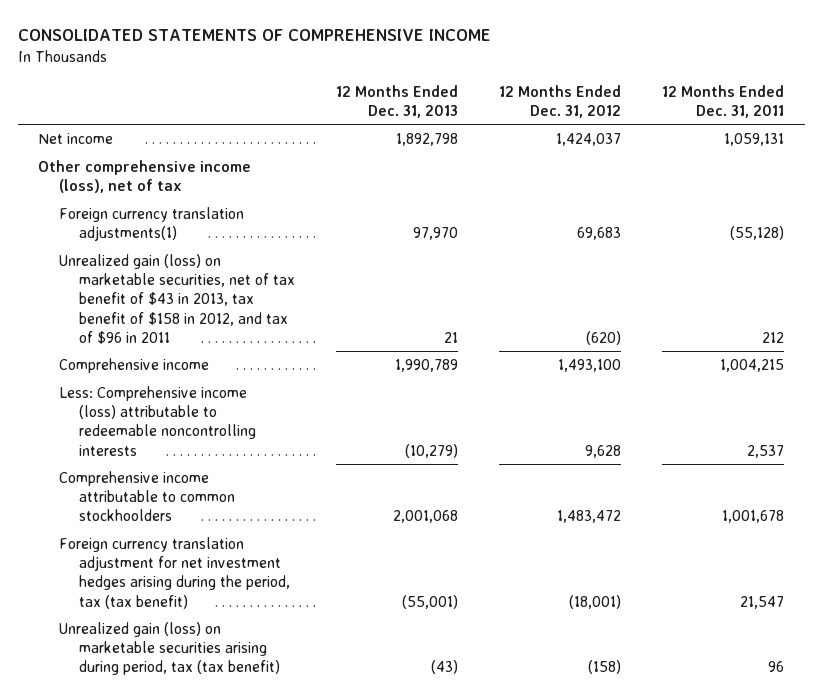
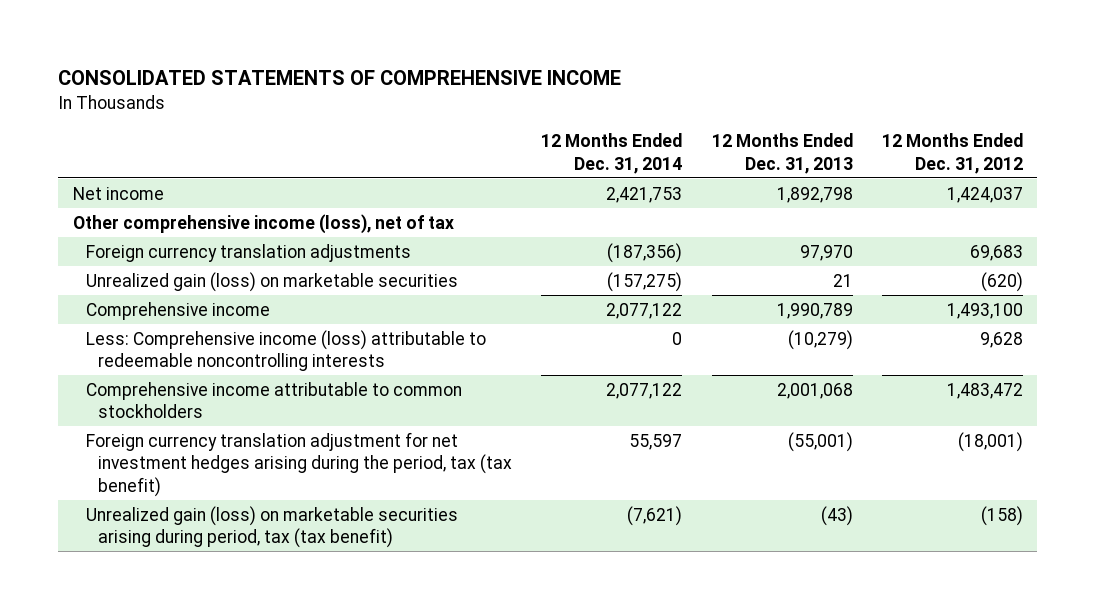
[662,84,785,118] 12 Months Ended Dec. 31, 2011 -> none
none -> [541,133,683,174] 12 Months Ended Dec. 31, 2014
[58,207,244,242] Foreign currency translation adjustments(1) -> [85,243,411,262] Foreign currency translation adjustments
[58,254,296,344] Unrealized gain (loss) on marketable securities, net of tax benefit of $43 in 2013, tax benefit of $158 in 2012, and tax of $96 in 2011 -> [85,271,458,292] Unrealized gain (loss) on marketable securities
[58,471,236,522] Comprehensive income attributable to common stockhoolders -> [85,381,462,419] Comprehensive income attributable to common stockholders

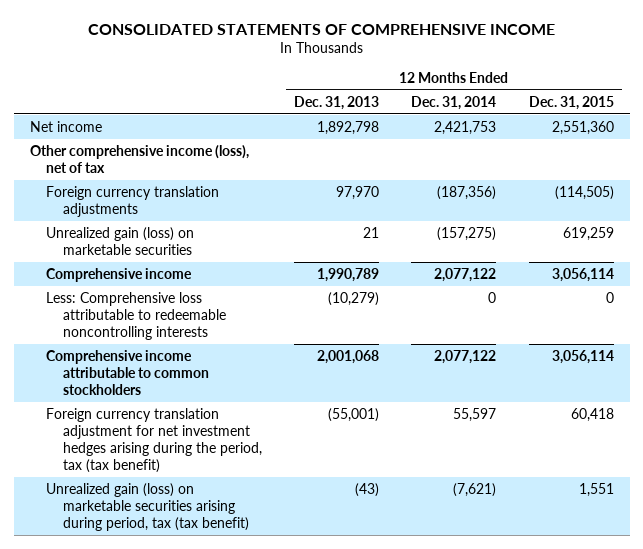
[881,133,1023,174] 12 Months Ended Dec. 31, 2012 -> none
none -> [528,95,614,110] Dec. 31, 2015
[85,329,486,372] Less: Comprehensive income (loss) attributable to redeemable noncontrolling interests -> [46,291,227,341] Less: Comprehensive loss attributable to redeemable noncontrolling interests

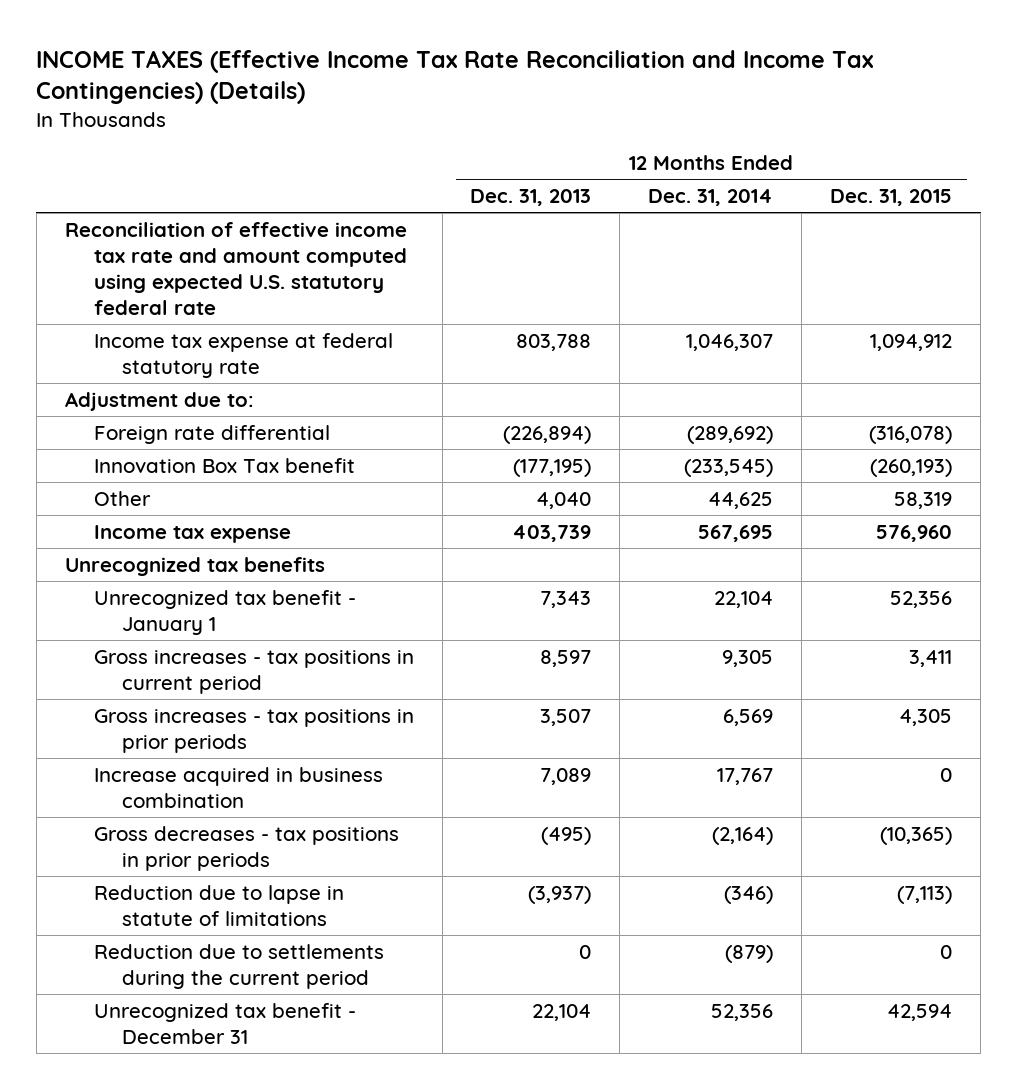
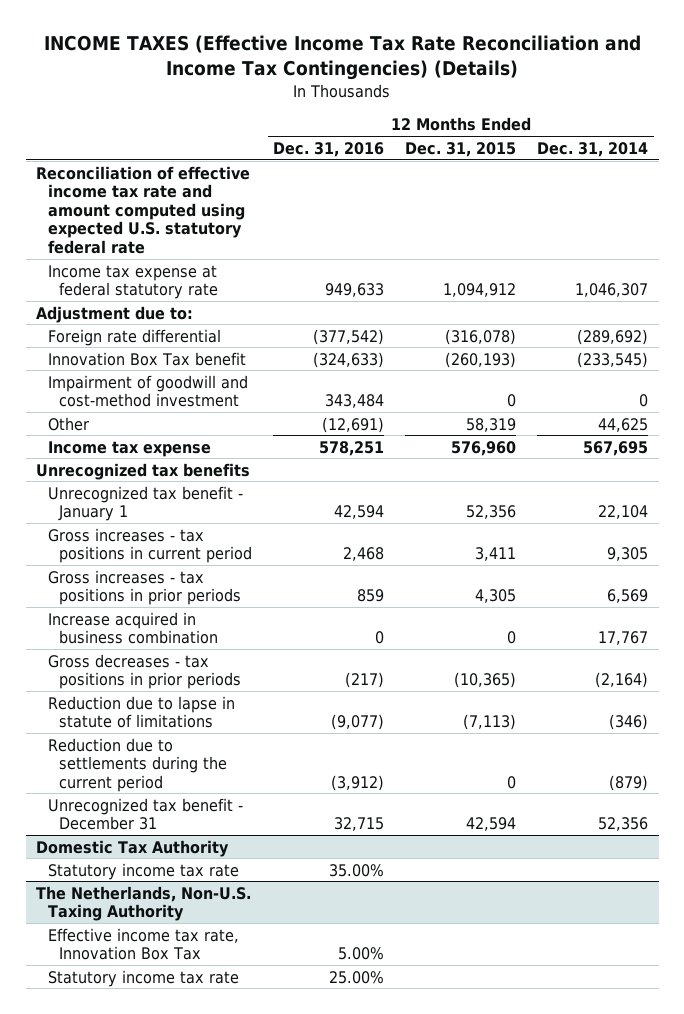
[470,189,592,207] Dec. 31, 2013 -> none
none -> [273,141,385,157] Dec. 31, 2016
none -> [47,374,248,408] Impairment of goodwill and cost-method investment
none -> [36,839,230,857] Domestic Tax Authority
none -> [47,862,239,880] Statutory income tax rate
none -> [36,885,252,922] The Netherlands, Non-U.S. Taxing Authority
none -> [47,927,239,961] Effective income tax rate, Innovation Box Tax
none -> [47,969,239,987] Statutory income tax rate

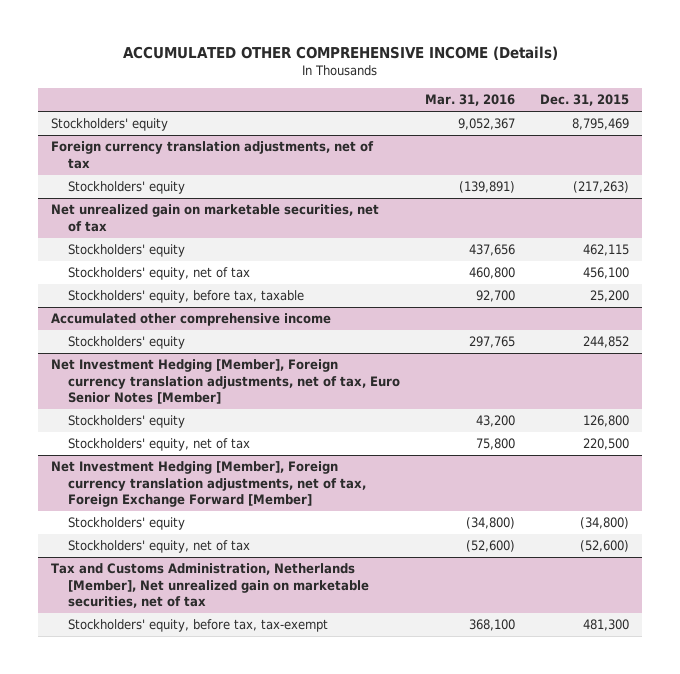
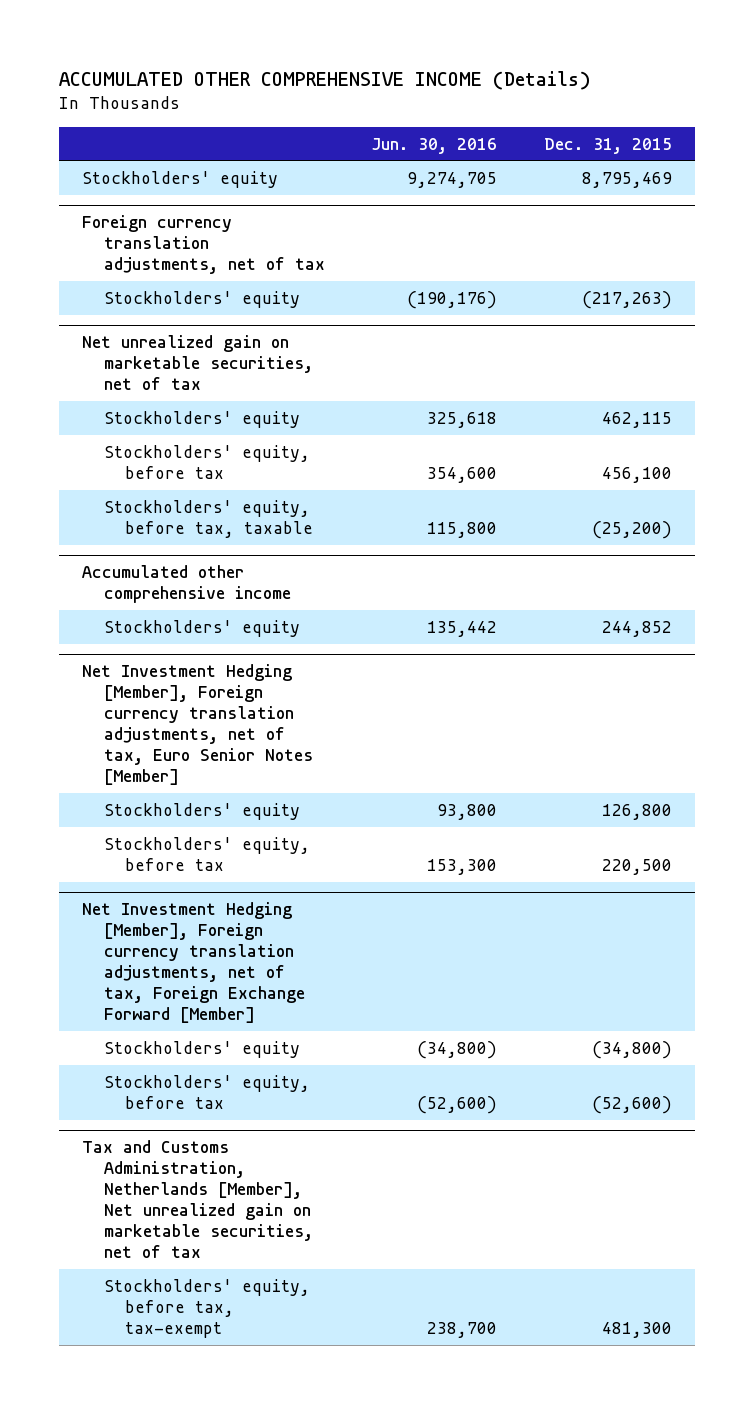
[424,94,515,107] Mar. 31, 2016 -> none
none -> [371,137,498,154] Jun. 30, 2016
[67,267,250,281] Stockholders' equity, net of tax -> [103,444,310,479] Stockholders' equity, before tax
[590,290,630,303] 25,200 -> [591,520,672,539] (25,200)
[67,438,250,452] Stockholders' equity, net of tax -> [103,836,310,871] Stockholders' equity, before tax
[67,540,250,554] Stockholders' equity, net of tax -> [103,1074,310,1109] Stockholders' equity, before tax

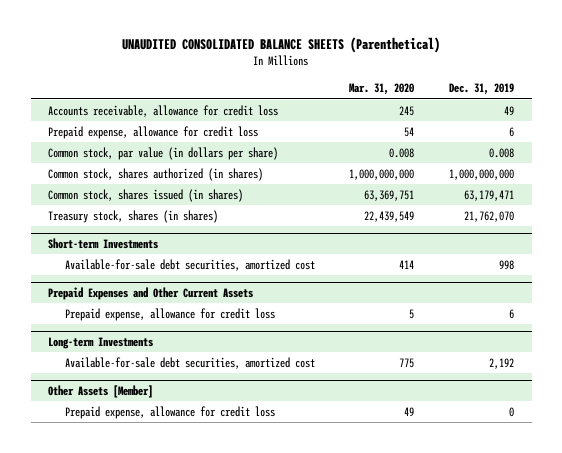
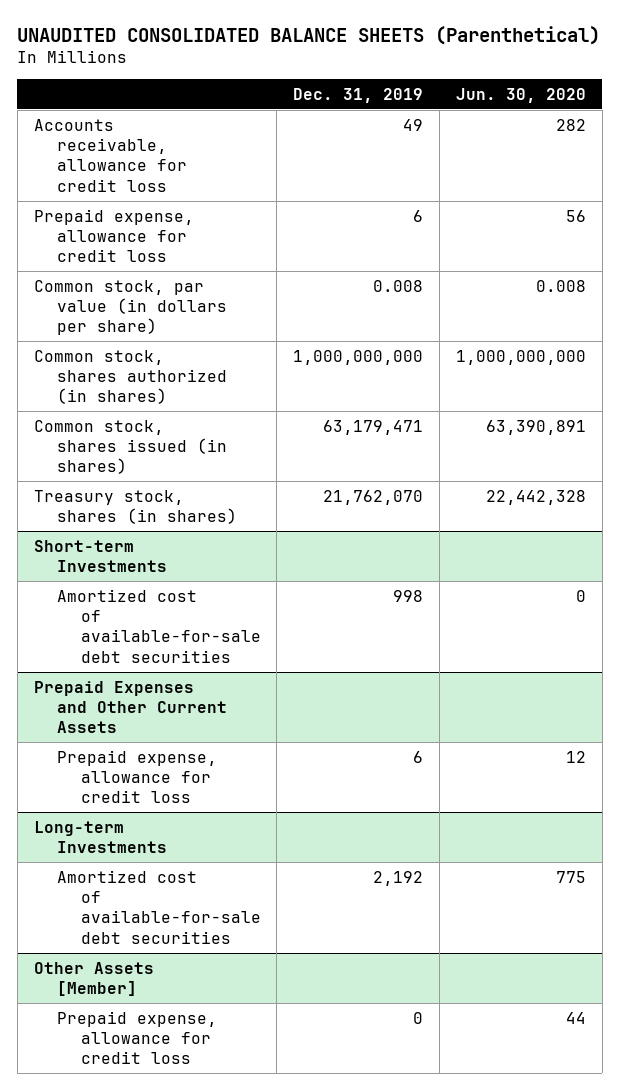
[349,83,415,96] Mar. 31, 2020 -> none
none -> [455,87,586,103] Jun. 30, 2020
[64,258,315,271] Available-for-sale debt securities, amortized cost -> [57,588,261,663] Amortized cost of available-for-sale debt securities
[64,356,315,369] Available-for-sale debt securities, amortized cost -> [57,869,261,944] Amortized cost of available-for-sale debt securities

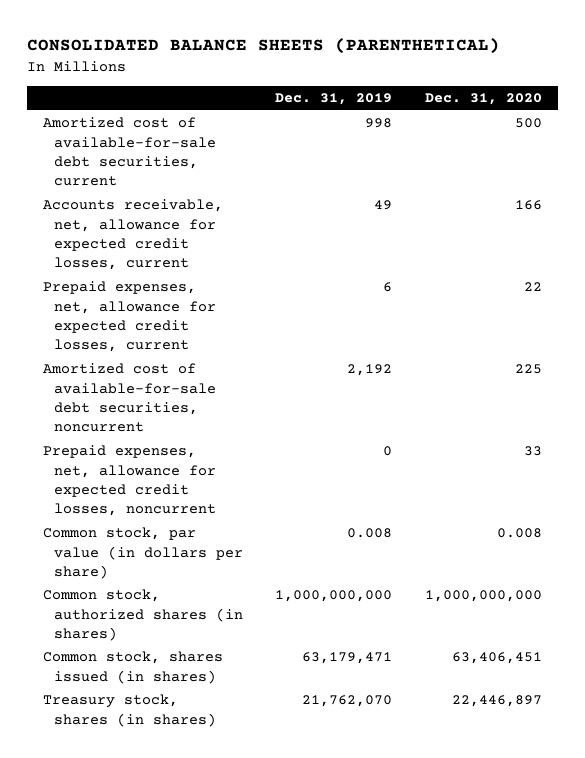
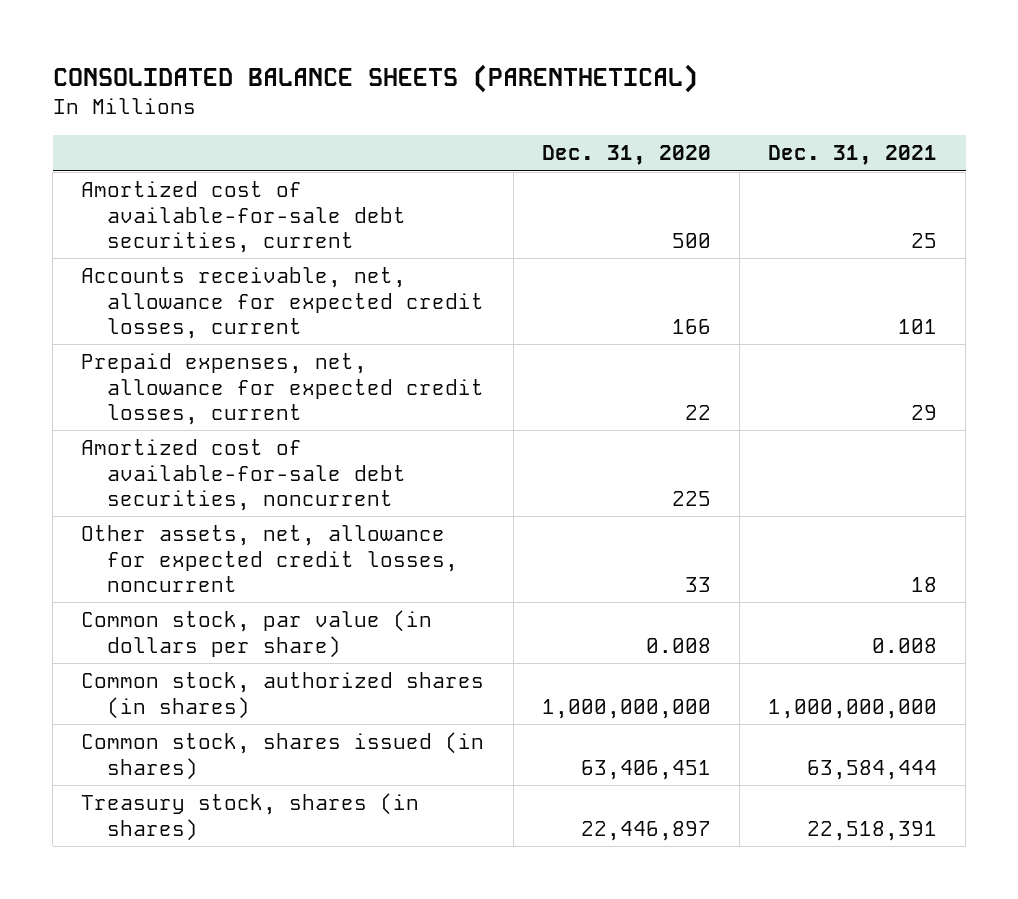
[275,93,393,106] Dec. 31, 2019 -> none
none -> [767,145,937,166] Dec. 31, 2021
[43,445,216,517] Prepaid expenses, net, allowance for expected credit losses, noncurrent -> [81,525,458,593] Other assets, net, allowance for expected credit losses, noncurrent

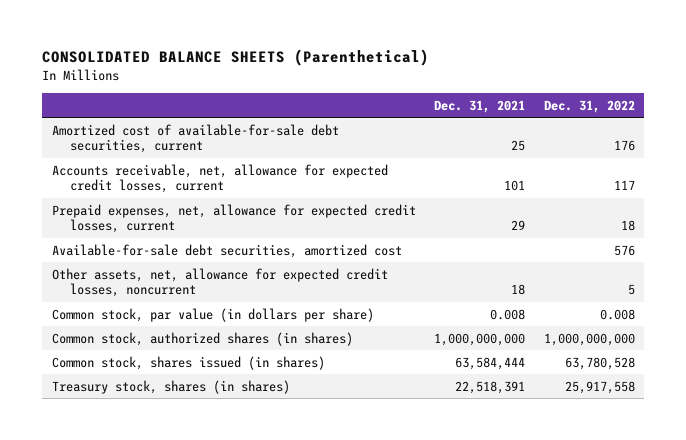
[52,63,698,93] CONSOLIDATED BALANCE SHEETS (PARENTHETICAL) -> [42,49,430,67] CONSOLIDATED BALANCE SHEETS (Parenthetical)
[541,145,711,166] Dec. 31, 2020 -> none
none -> [543,99,635,113] Dec. 31, 2022
[81,439,406,512] Amortized cost of available-for-sale debt securities, noncurrent -> [51,243,402,258] Available-for-sale debt securities, amortized cost

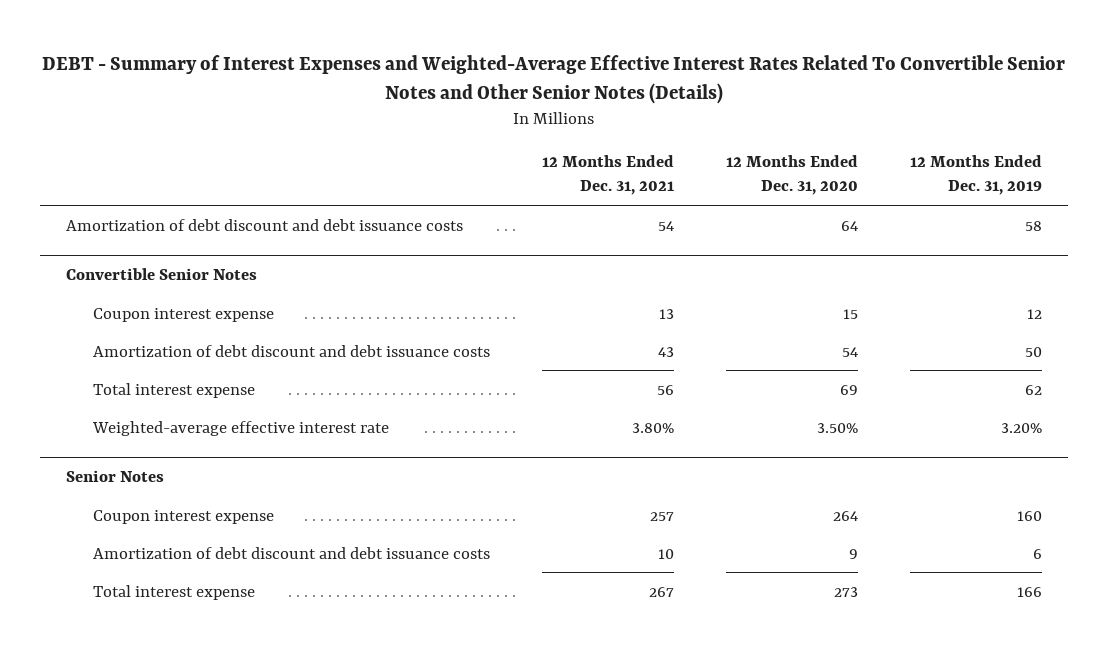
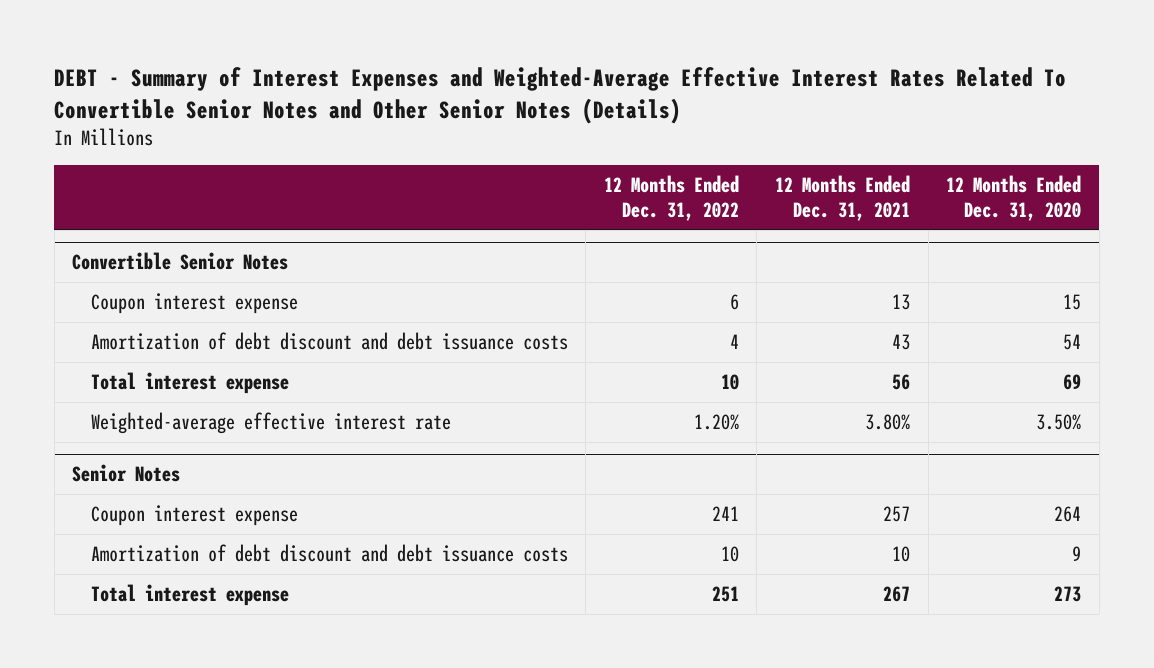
[910,155,1043,196] 12 Months Ended Dec. 31, 2019 -> none
none -> [603,175,739,221] 12 Months Ended Dec. 31, 2022
[66,218,464,231] Amortization of debt discount and debt issuance costs -> none

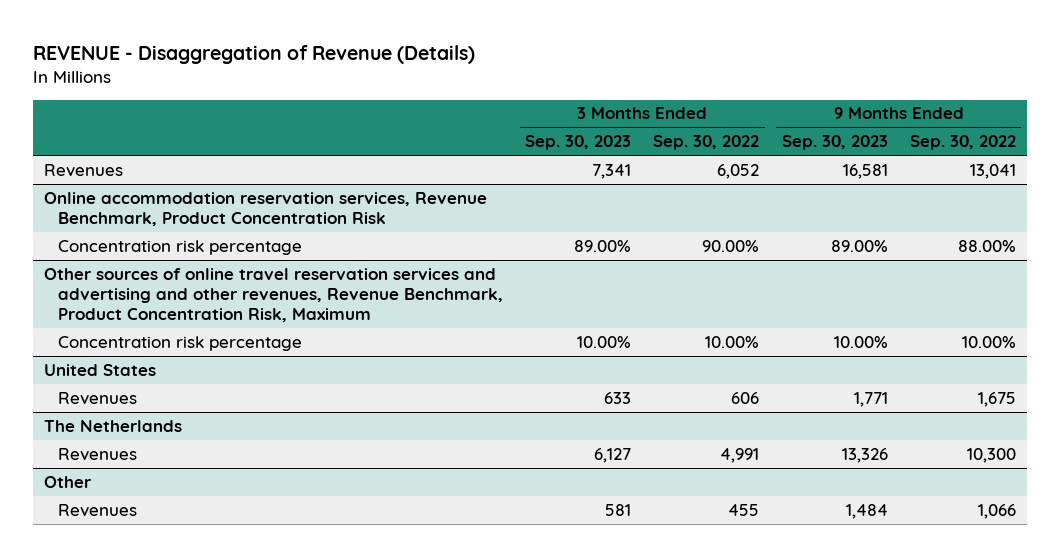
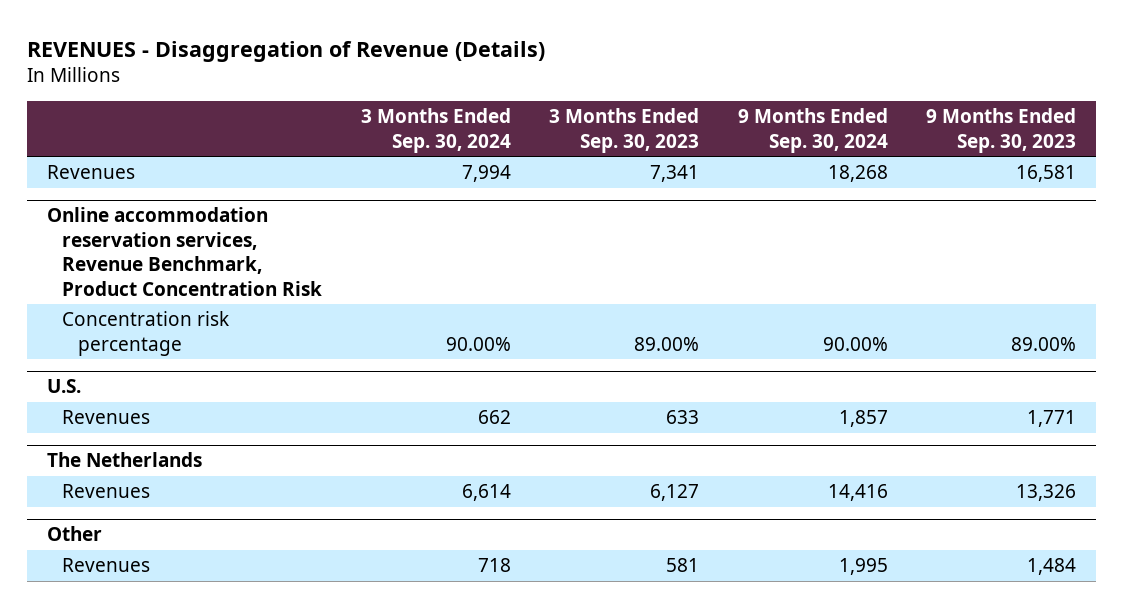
[33,44,476,64] REVENUE - Disaggregation of Revenue (Details) -> [27,40,546,62] REVENUES - Disaggregation of Revenue (Details)
[653,135,760,151] Sep. 30, 2022 -> none
[909,135,1016,151] Sep. 30, 2022 -> none
none -> [360,108,511,153] 3 Months Ended Sep. 30, 2024
none -> [737,108,888,153] 9 Months Ended Sep. 30, 2024
[44,267,504,322] Other sources of online travel reservation services and advertising and other revenues, Revenue Benchmark, Product Concentration Risk, Maximum -> none
[58,335,303,351] Concentration risk percentage -> none
[44,363,157,376] United States -> [46,379,81,394] U.S.

